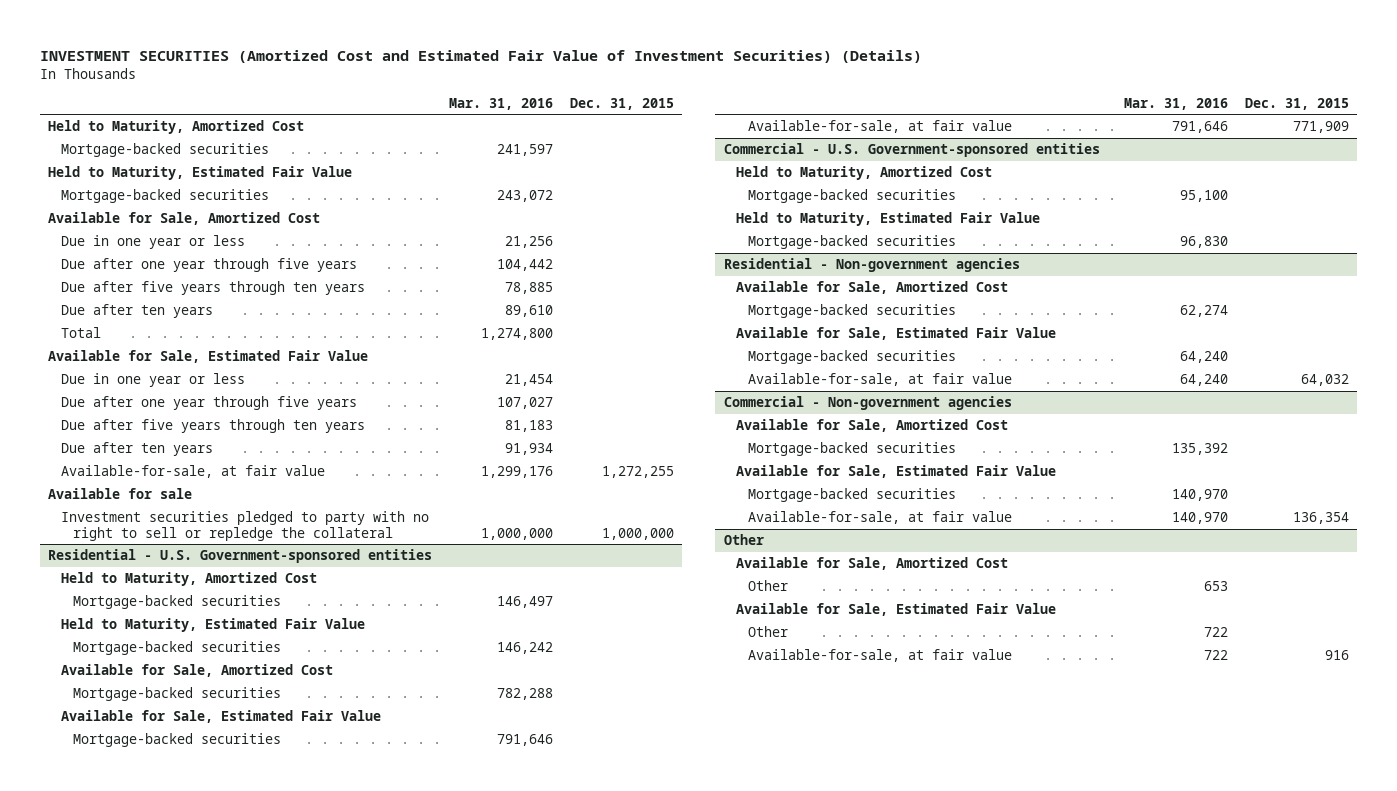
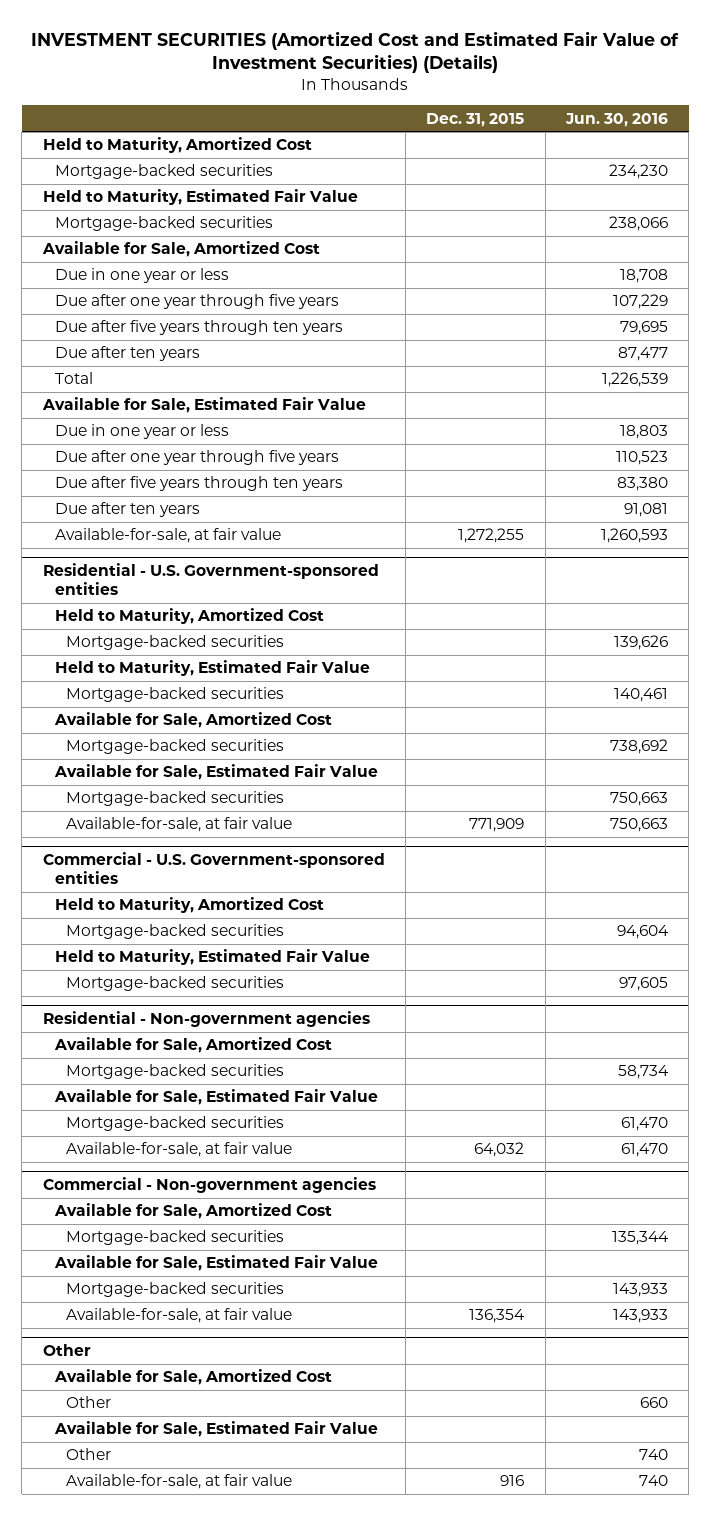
[449,97,554,110] Mar. 31, 2016 -> none
none -> [564,112,668,127] Jun. 30, 2016
[48,488,193,500] Available for sale -> none
[60,511,429,541] Investment securities pledged to party with no right to sell or repledge the collateral -> none

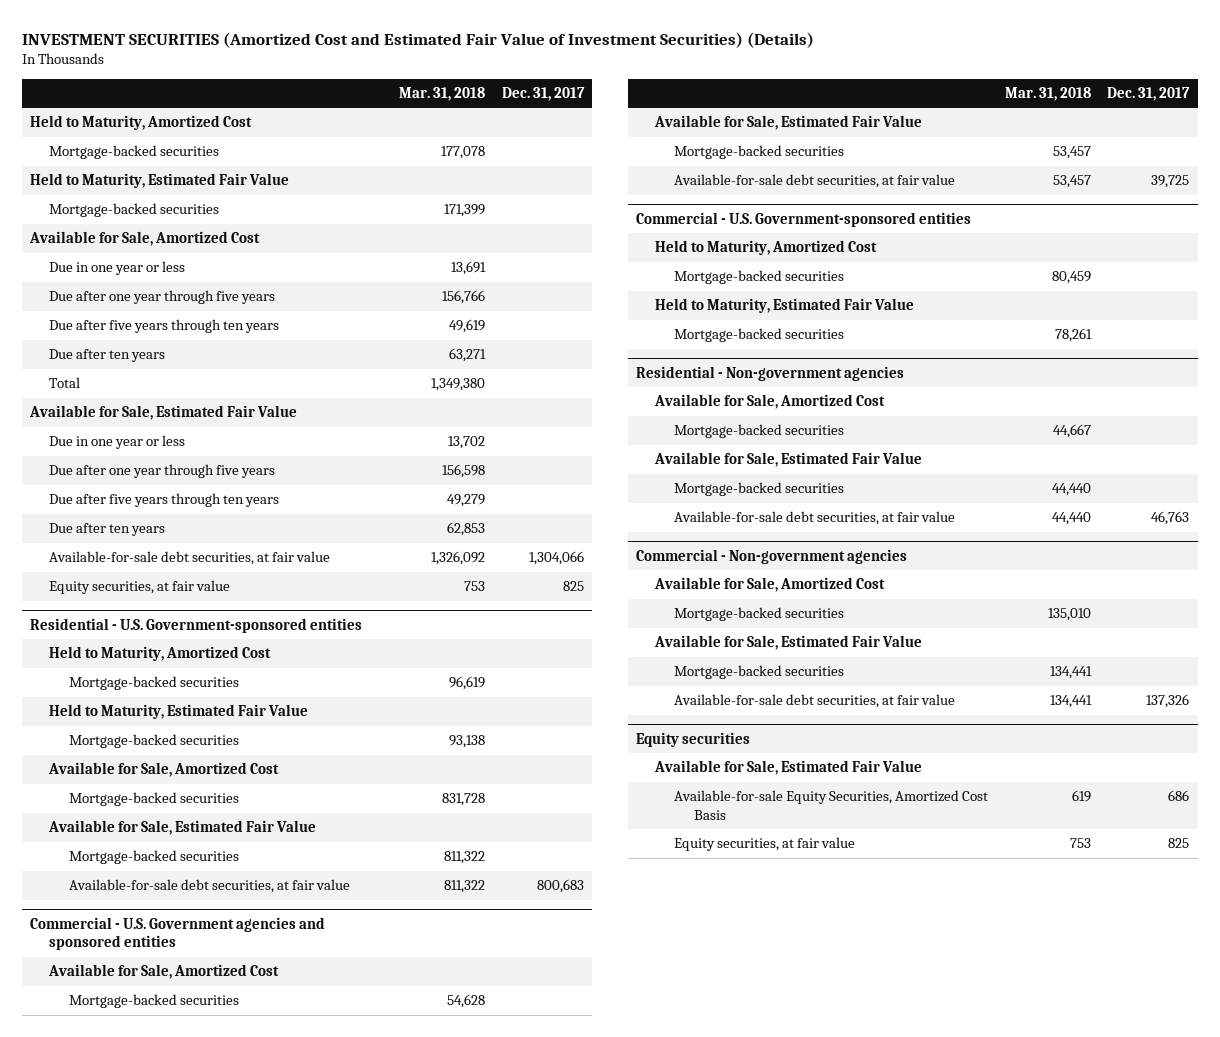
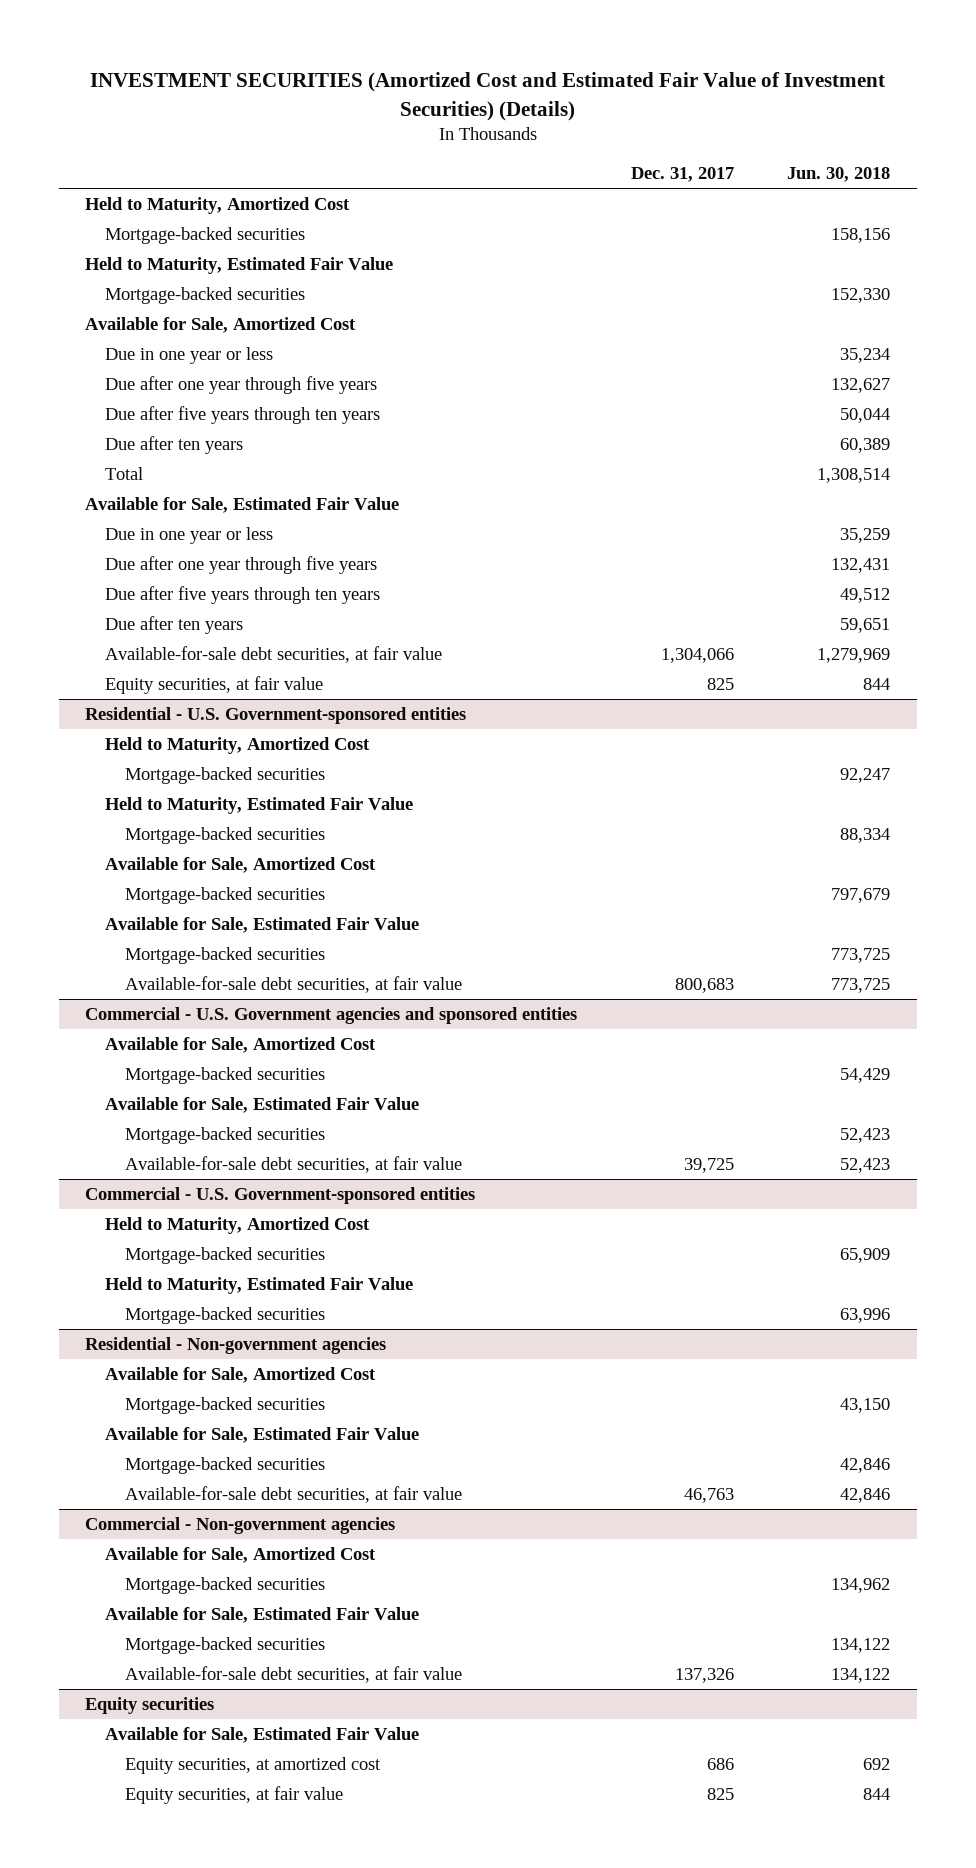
[399,86,486,101] Mar. 31, 2018 -> none
none -> [787,167,891,183] Jun. 30, 2018
[674,790,989,820] Available-for-sale Equity Securities, Amortized Cost Basis -> [125,1756,382,1774] Equity securities, at amortized cost

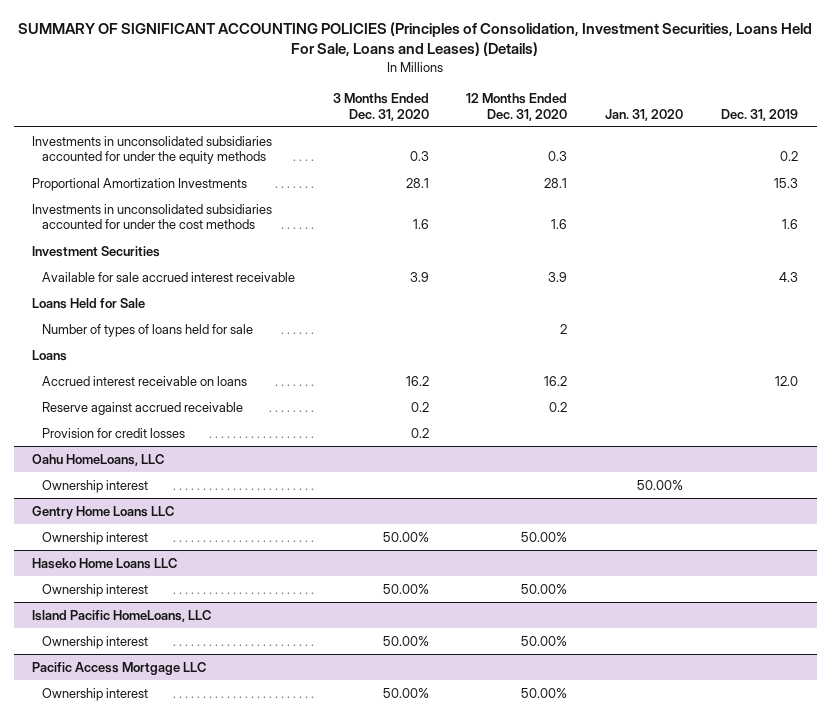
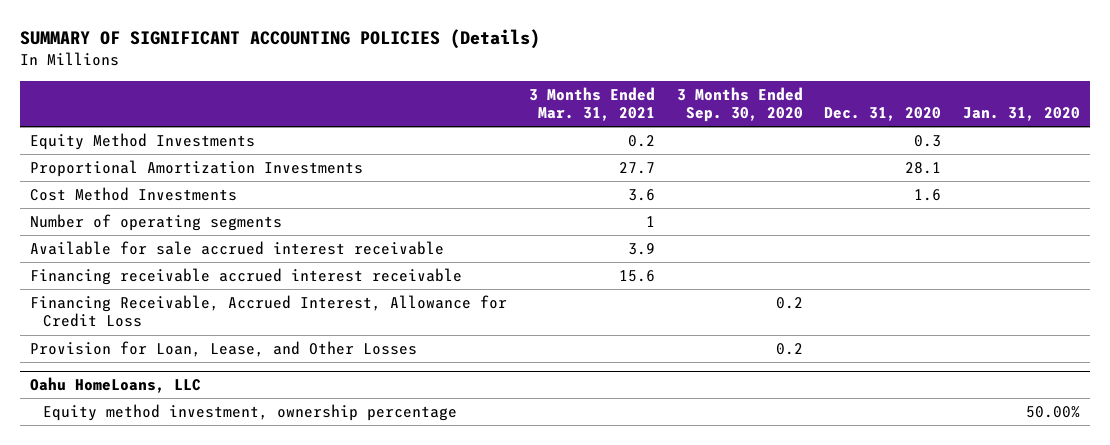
[18,22,813,57] SUMMARY OF SIGNIFICANT ACCOUNTING POLICIES (Principles of Consolidation, Investment Securities, Loans Held For Sale, Loans and Leases) (Details) -> [19,29,540,50] SUMMARY OF SIGNIFICANT ACCOUNTING POLICIES (Details)
[332,93,429,121] 3 Months Ended Dec. 31, 2020 -> none
[466,93,568,121] 12 Months Ended Dec. 31, 2020 -> none
[720,108,798,121] Dec. 31, 2019 -> none
none -> [528,87,655,122] 3 Months Ended Mar. 31, 2021
none -> [676,87,803,123] 3 Months Ended Sep. 30, 2020
none -> [824,107,942,122] Dec. 31, 2020
[32,135,273,165] Investments in unconsolidated subsidiaries accounted for under the equity methods -> [30,133,256,151] Equity Method Investments
[32,245,161,257] Investment Securities -> none
[32,203,273,230] Investments in unconsolidated subsidiaries accounted for under the cost methods -> [30,187,238,202] Cost Method Investments
none -> [30,214,283,232] Number of operating segments
[32,297,146,309] Loans Held for Sale -> none
[41,323,253,337] Number of types of loans held for sale -> none
[32,349,68,361] Loans -> none
[41,375,247,386] Accrued interest receivable on loans -> [30,268,463,286] Financing receivable accrued interest receivable
[41,401,243,415] Reserve against accrued receivable -> [30,295,508,328] Financing Receivable, Accrued Interest, Allowance for Credit Loss
[41,427,185,438] Provision for credit losses -> [30,341,418,358] Provision for Loan, Lease, and Other Losses
[32,505,175,519] Gentry Home Loans LLC -> none
[41,531,148,545] Ownership interest -> none
[32,557,178,569] Haseko Home Loans LLC -> none
[41,583,148,597] Ownership interest -> none
[32,609,212,622] Island Pacific HomeLoans, LLC -> none
[41,635,148,649] Ownership interest -> none
[32,661,207,675] Pacific Access Mortgage LLC -> none
[41,687,148,701] Ownership interest -> none
[41,479,148,493] Ownership interest -> [42,404,457,422] Equity method investment, ownership percentage

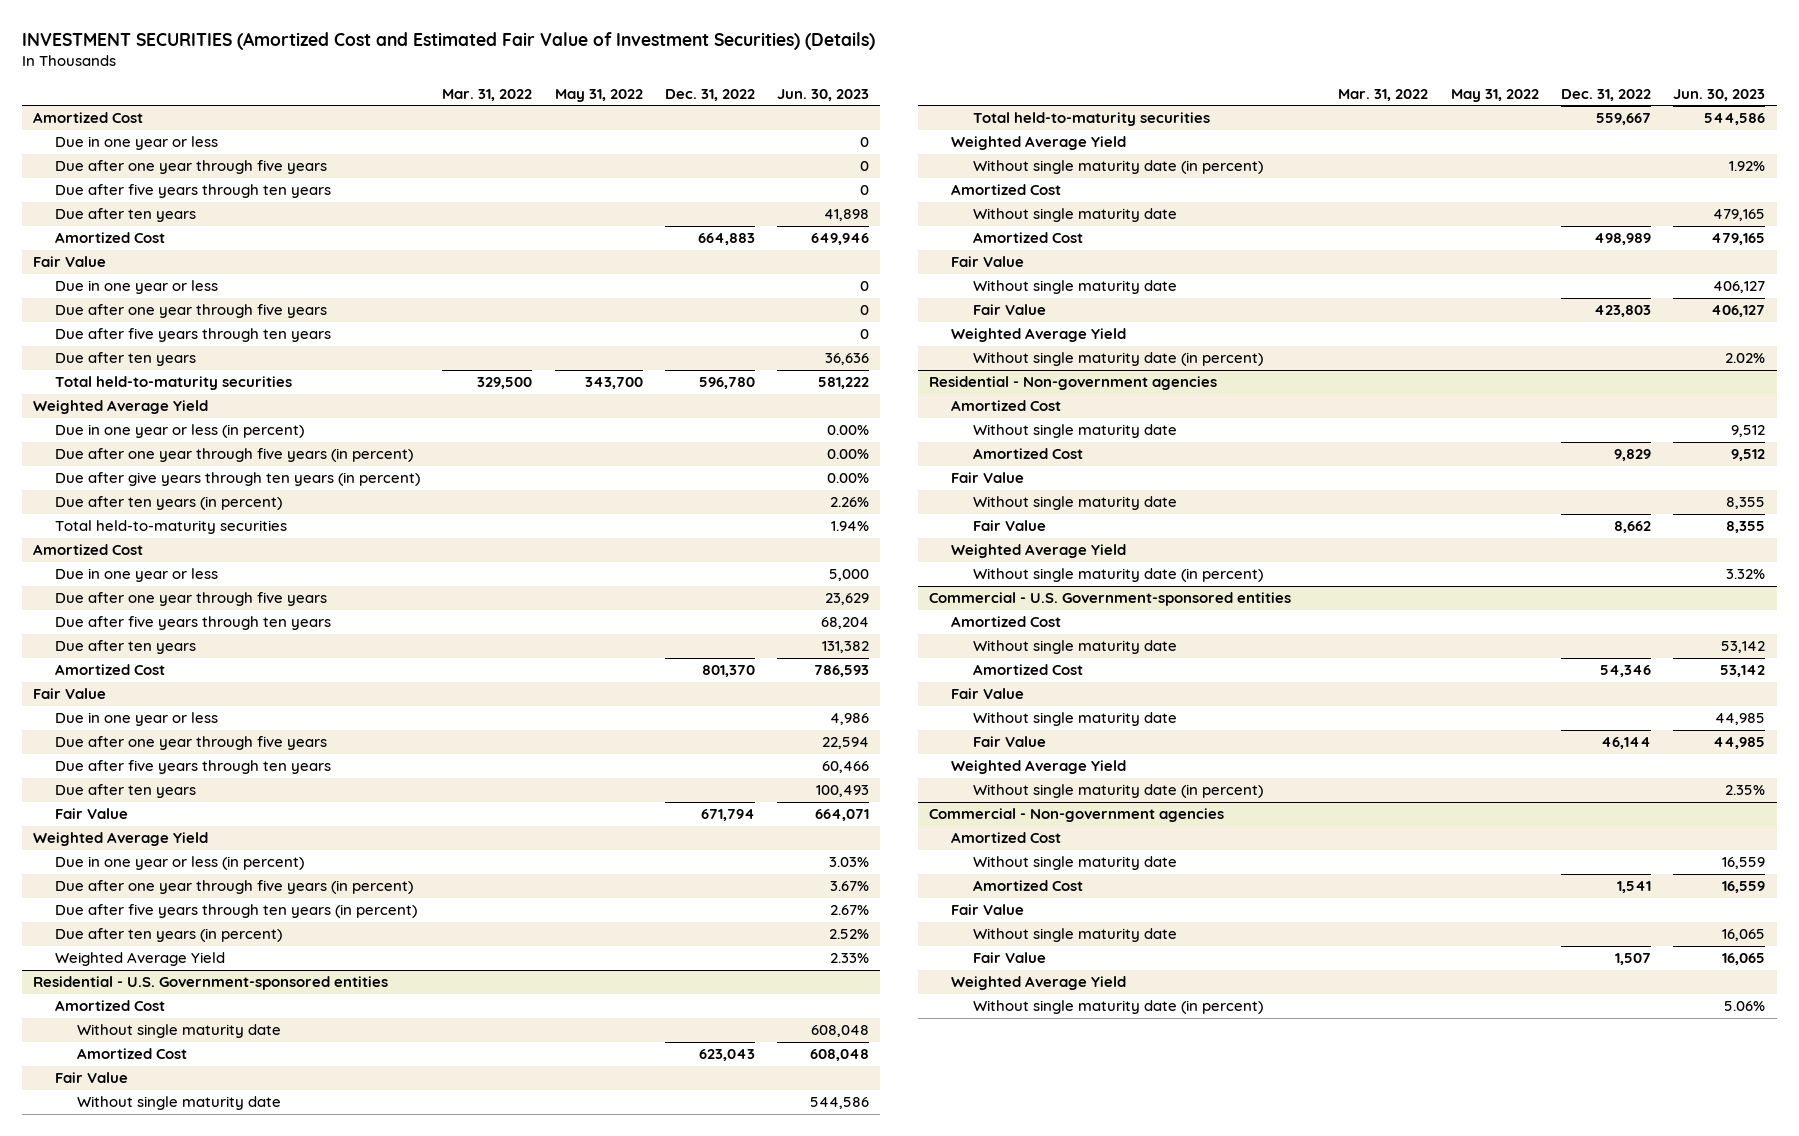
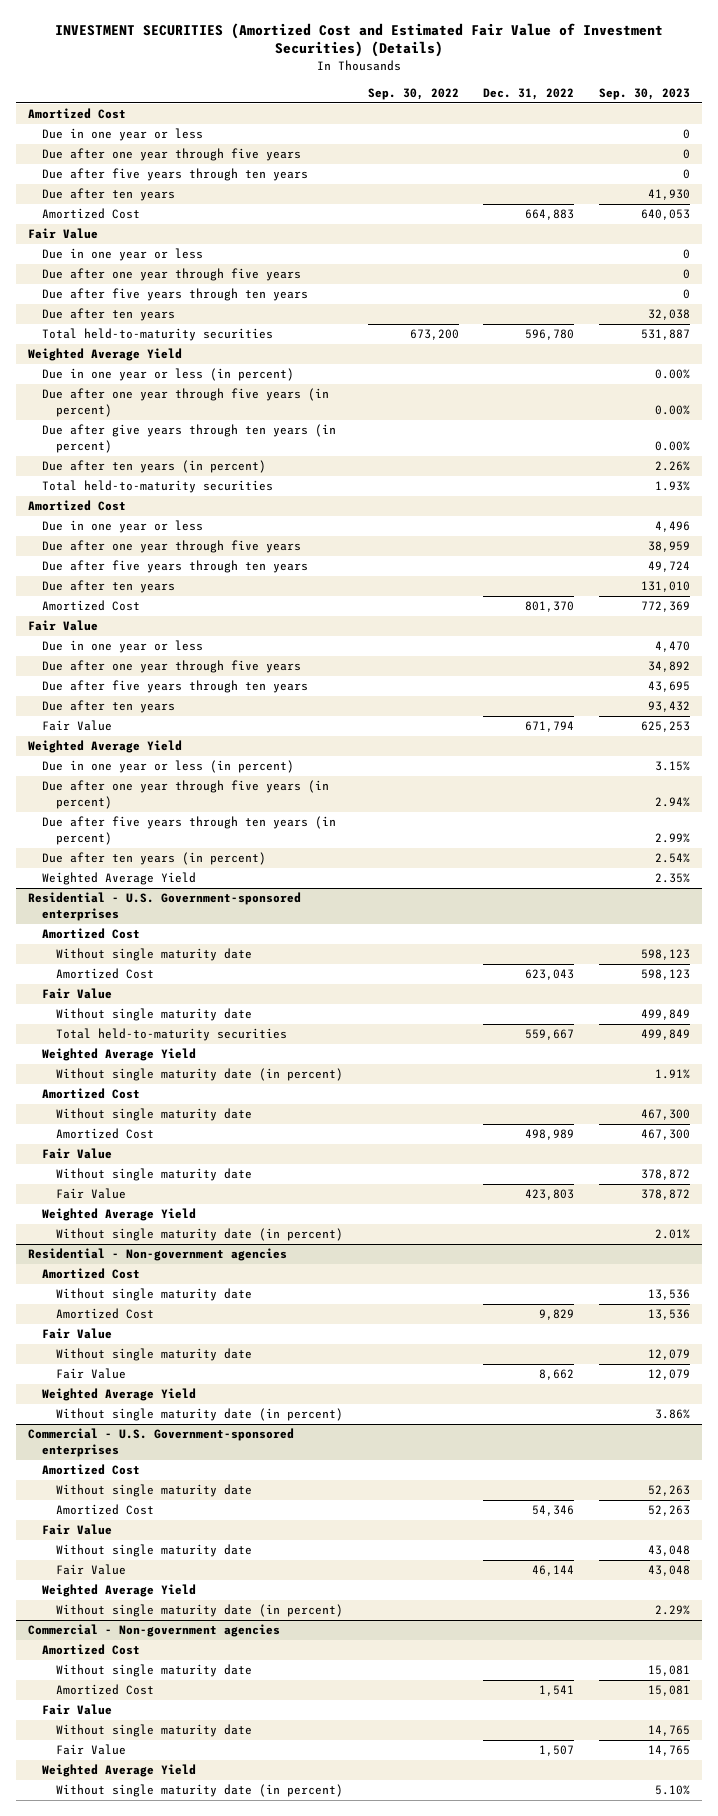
[442,88,533,101] Mar. 31, 2022 -> none
[554,88,643,102] May 31, 2022 -> none
[777,88,870,101] Jun. 30, 2023 -> none
none -> [367,87,459,100] Sep. 30, 2022
none -> [598,87,690,100] Sep. 30, 2023
[33,976,389,991] Residential - U.S. Government-sponsored entities -> [27,892,301,921] Residential - U.S. Government-sponsored enterprises
[929,592,1292,607] Commercial - U.S. Government-sponsored entities -> [27,1428,294,1457] Commercial - U.S. Government-sponsored enterprises

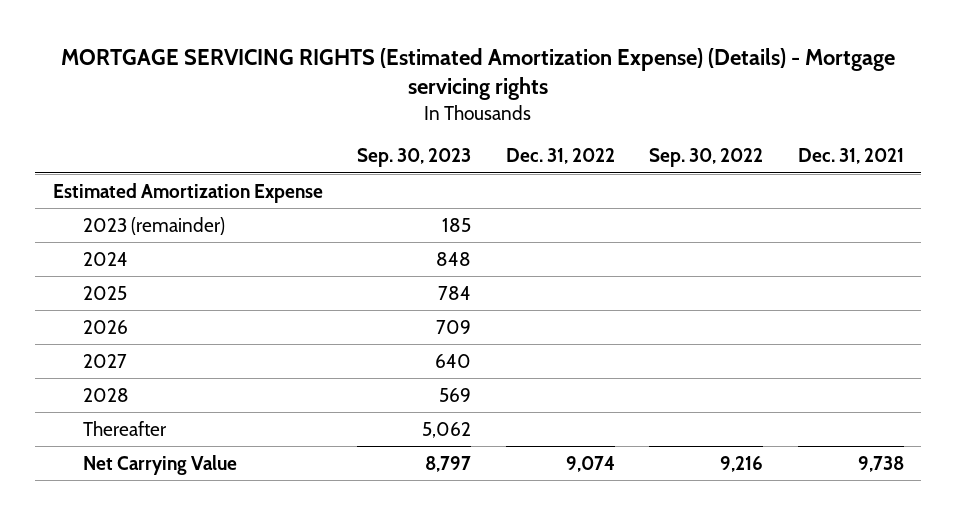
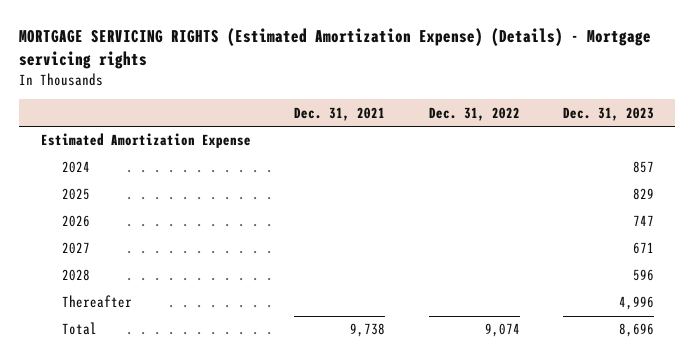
[357,148,472,168] Sep. 30, 2023 -> none
[649,148,764,168] Sep. 30, 2022 -> none
none -> [562,106,654,121] Dec. 31, 2023
[82,216,225,235] 2023 (remainder) -> none
[82,454,237,475] Net Carrying Value -> [61,322,97,336] Total

